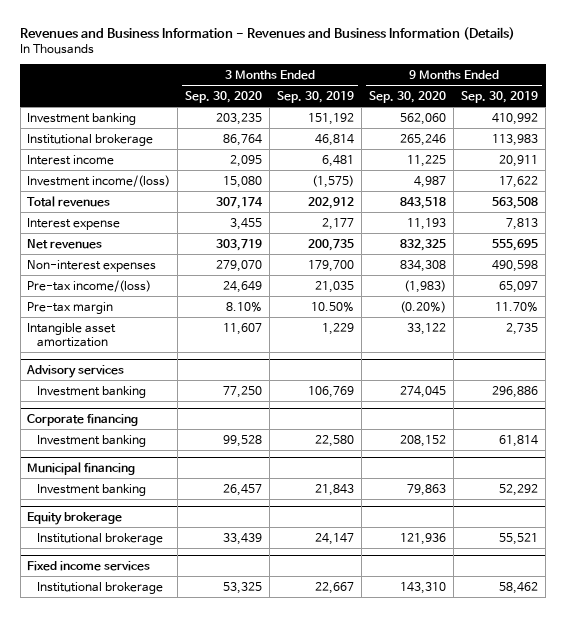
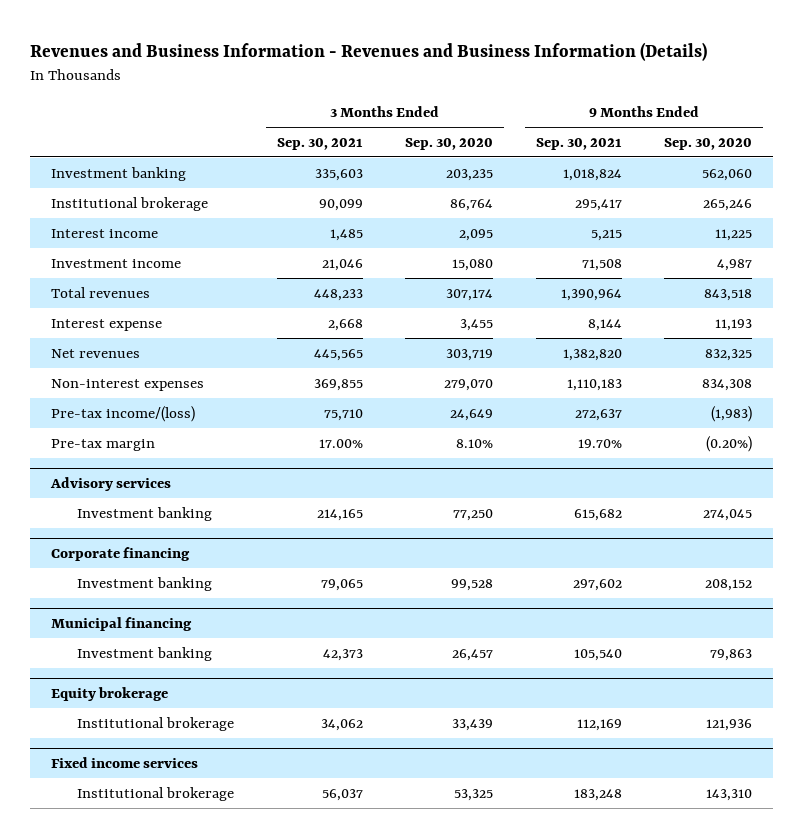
[277,90,355,103] Sep. 30, 2019 -> none
[461,90,539,103] Sep. 30, 2019 -> none
none -> [276,137,363,150] Sep. 30, 2021
none -> [535,137,622,150] Sep. 30, 2021
[27,174,171,187] Investment income/(loss) -> [51,258,182,268] Investment income
[27,322,117,347] Intangible asset amortization -> none

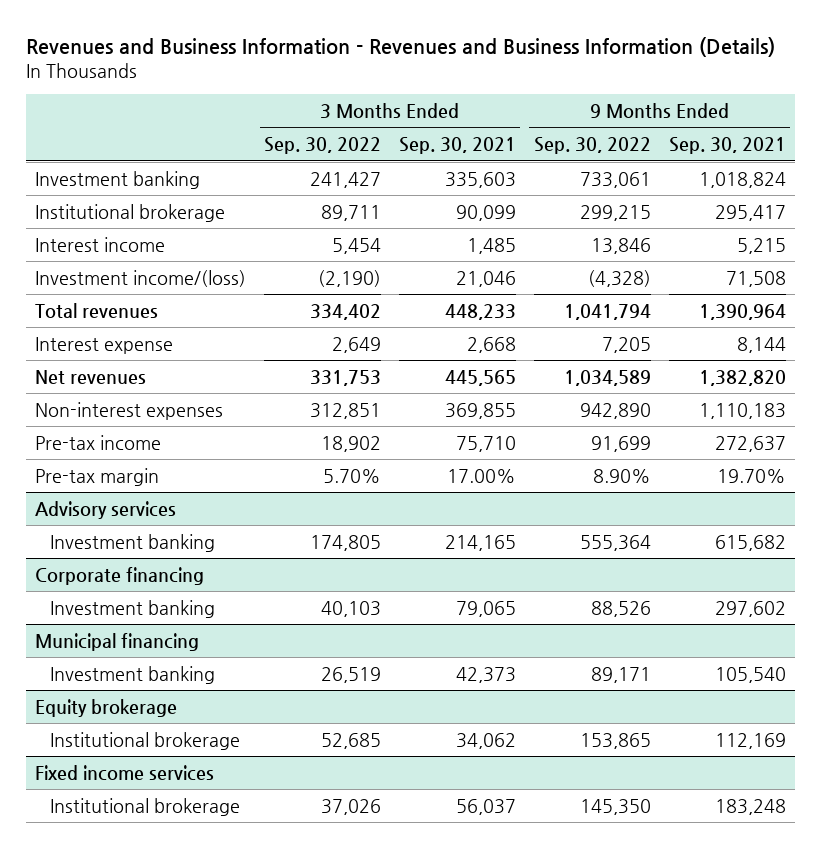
[405,137,494,150] Sep. 30, 2020 -> none
[663,137,752,150] Sep. 30, 2020 -> none
none -> [264,137,382,155] Sep. 30, 2022
none -> [533,137,651,155] Sep. 30, 2022
[51,258,182,268] Investment income -> [35,269,247,287] Investment income/(loss)
[51,405,196,422] Pre-tax income/(loss) -> [35,434,162,450] Pre-tax income

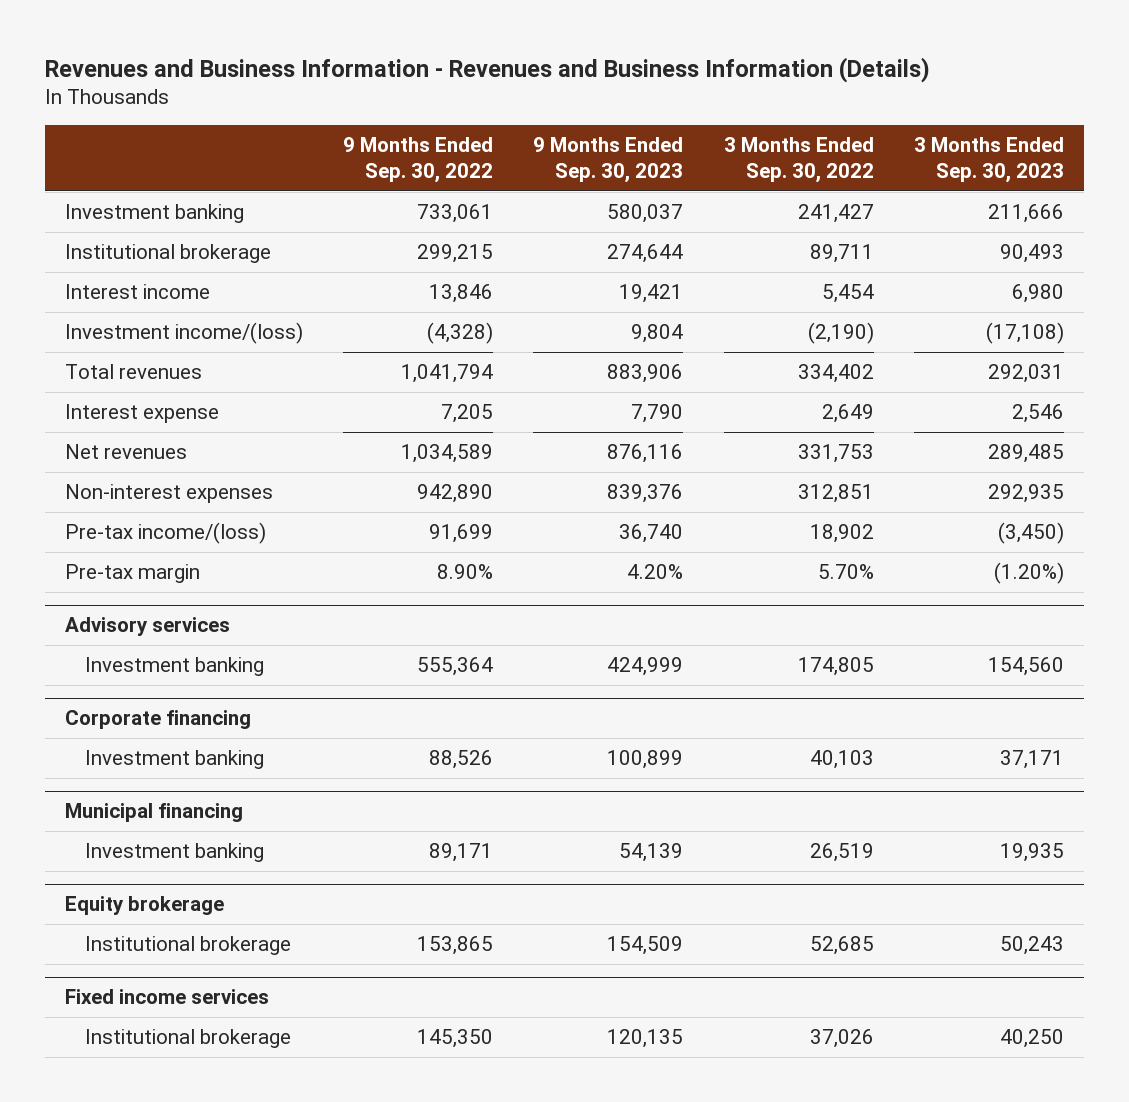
[398,137,516,155] Sep. 30, 2021 -> none
[668,137,786,155] Sep. 30, 2021 -> none
none -> [533,136,684,183] 9 Months Ended Sep. 30, 2023
none -> [913,136,1064,183] 3 Months Ended Sep. 30, 2023
[35,434,162,450] Pre-tax income -> [64,522,266,545] Pre-tax income/(loss)

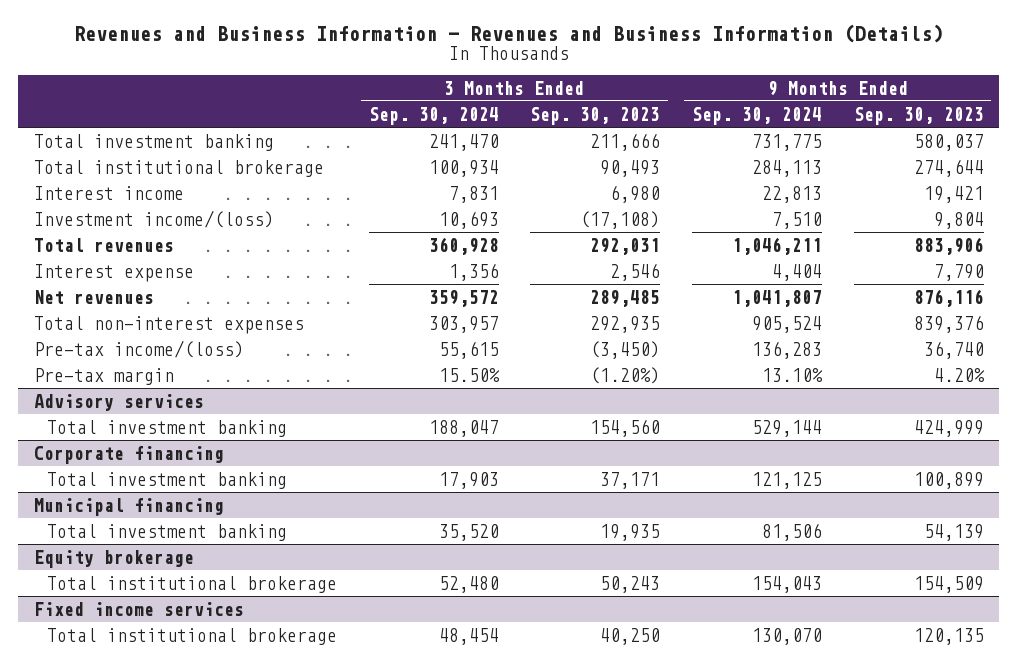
[343,136,494,183] 9 Months Ended Sep. 30, 2022 -> none
[723,136,874,183] 3 Months Ended Sep. 30, 2022 -> none
none -> [368,106,499,125] Sep. 30, 2024
none -> [691,106,822,125] Sep. 30, 2024
[64,204,244,224] Investment banking -> [33,133,274,151] Total investment banking
[64,244,271,264] Institutional brokerage -> [33,159,324,177] Total institutional brokerage
[64,484,273,504] Non-interest expenses -> [33,315,304,334] Total non-interest expenses
[85,657,265,677] Investment banking -> [47,419,288,437] Total investment banking
[85,750,265,770] Investment banking -> [47,471,288,489] Total investment banking
[85,843,265,863] Investment banking -> [47,523,288,541] Total investment banking
[85,936,292,956] Institutional brokerage -> [47,575,338,593] Total institutional brokerage
[85,1029,292,1049] Institutional brokerage -> [47,627,338,645] Total institutional brokerage

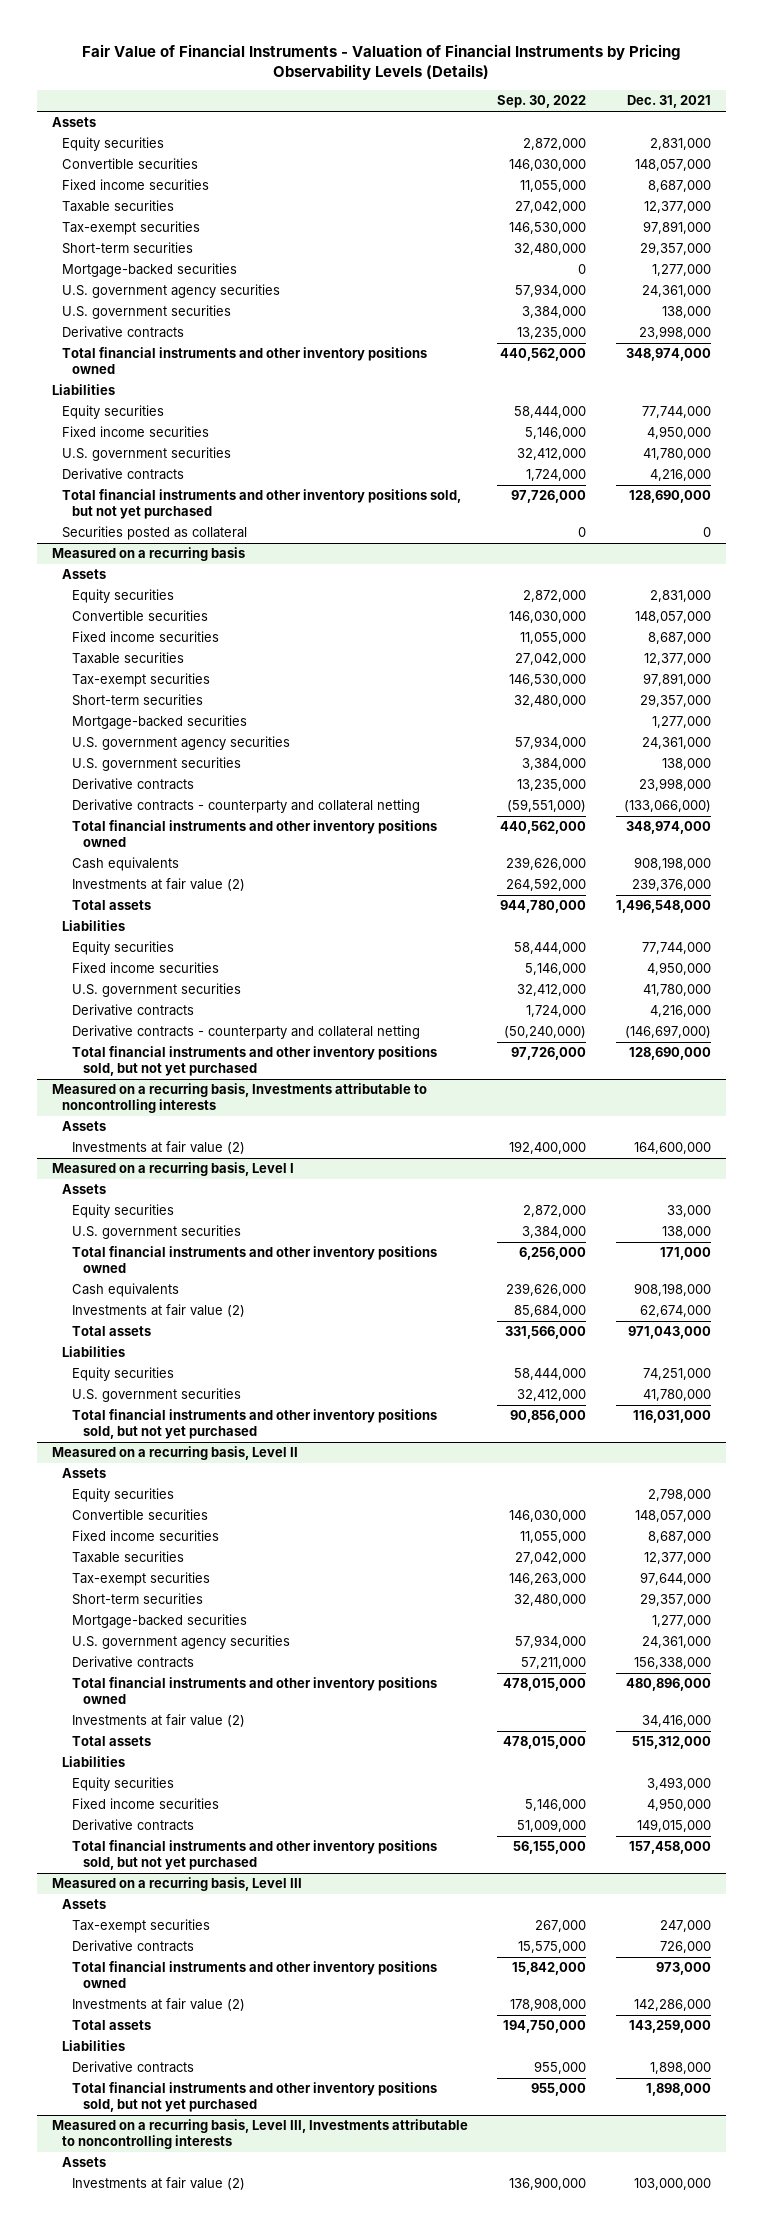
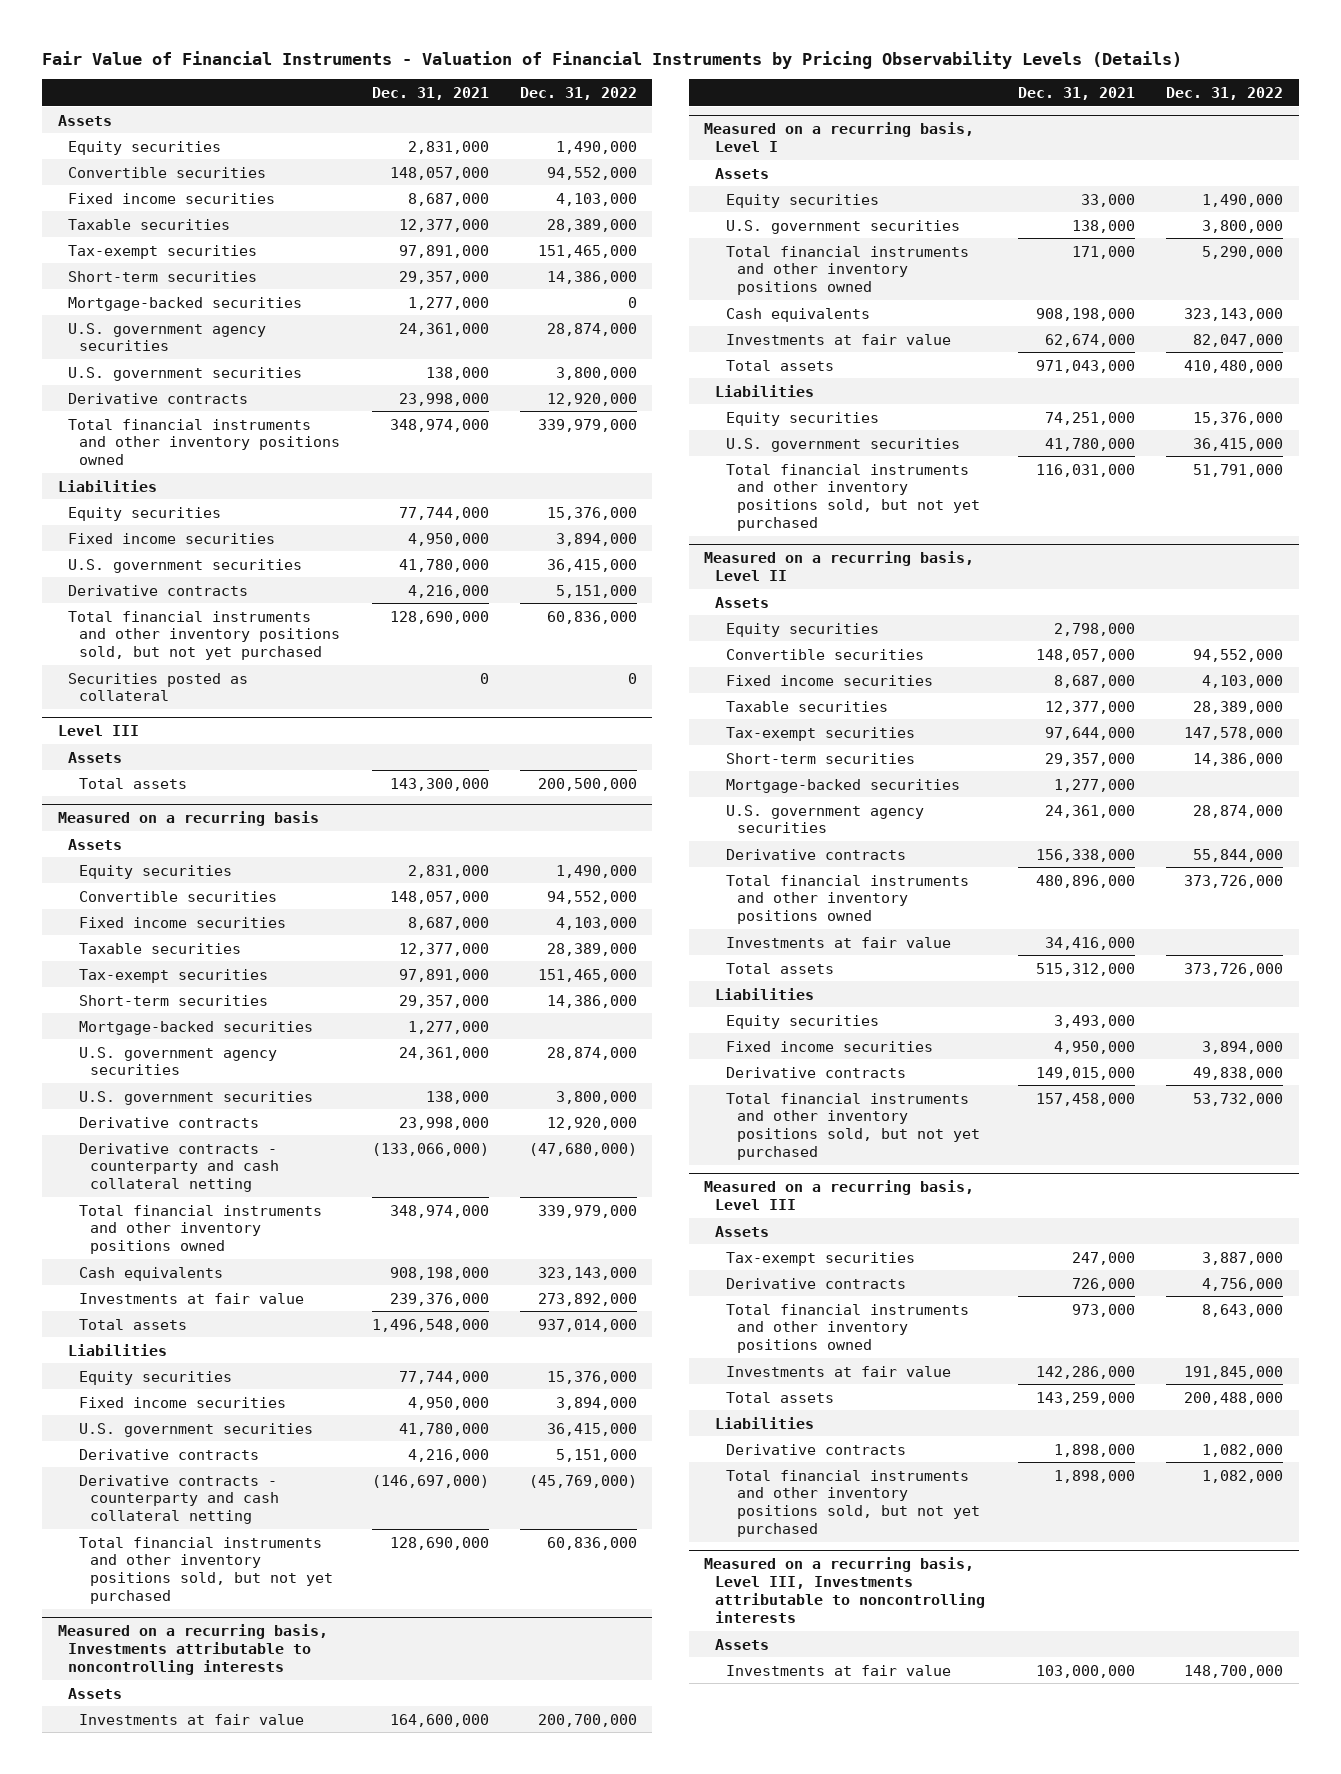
[497,95,587,109] Sep. 30, 2022 -> none
none -> [519,86,637,100] Dec. 31, 2022
none -> [57,725,139,737] Level III
none -> [68,751,123,763] Assets
none -> [79,777,188,789] Total assets
[72,799,421,814] Derivative contracts - counterparty and collateral netting -> [79,1142,280,1193] Derivative contracts - counterparty and cash collateral netting
[72,878,246,892] Investments at fair value (2) -> [79,1292,305,1304] Investments at fair value
[72,1025,421,1040] Derivative contracts - counterparty and collateral netting -> [79,1474,280,1525] Derivative contracts - counterparty and cash collateral netting
[72,1141,246,1155] Investments at fair value (2) -> [79,1713,305,1725] Investments at fair value
[72,1304,246,1318] Investments at fair value (2) -> [726,333,952,345] Investments at fair value
[72,1714,246,1728] Investments at fair value (2) -> [726,936,952,948] Investments at fair value
[72,1998,246,2012] Investments at fair value (2) -> [726,1365,952,1377] Investments at fair value
[72,2177,246,2191] Investments at fair value (2) -> [726,1664,952,1676] Investments at fair value

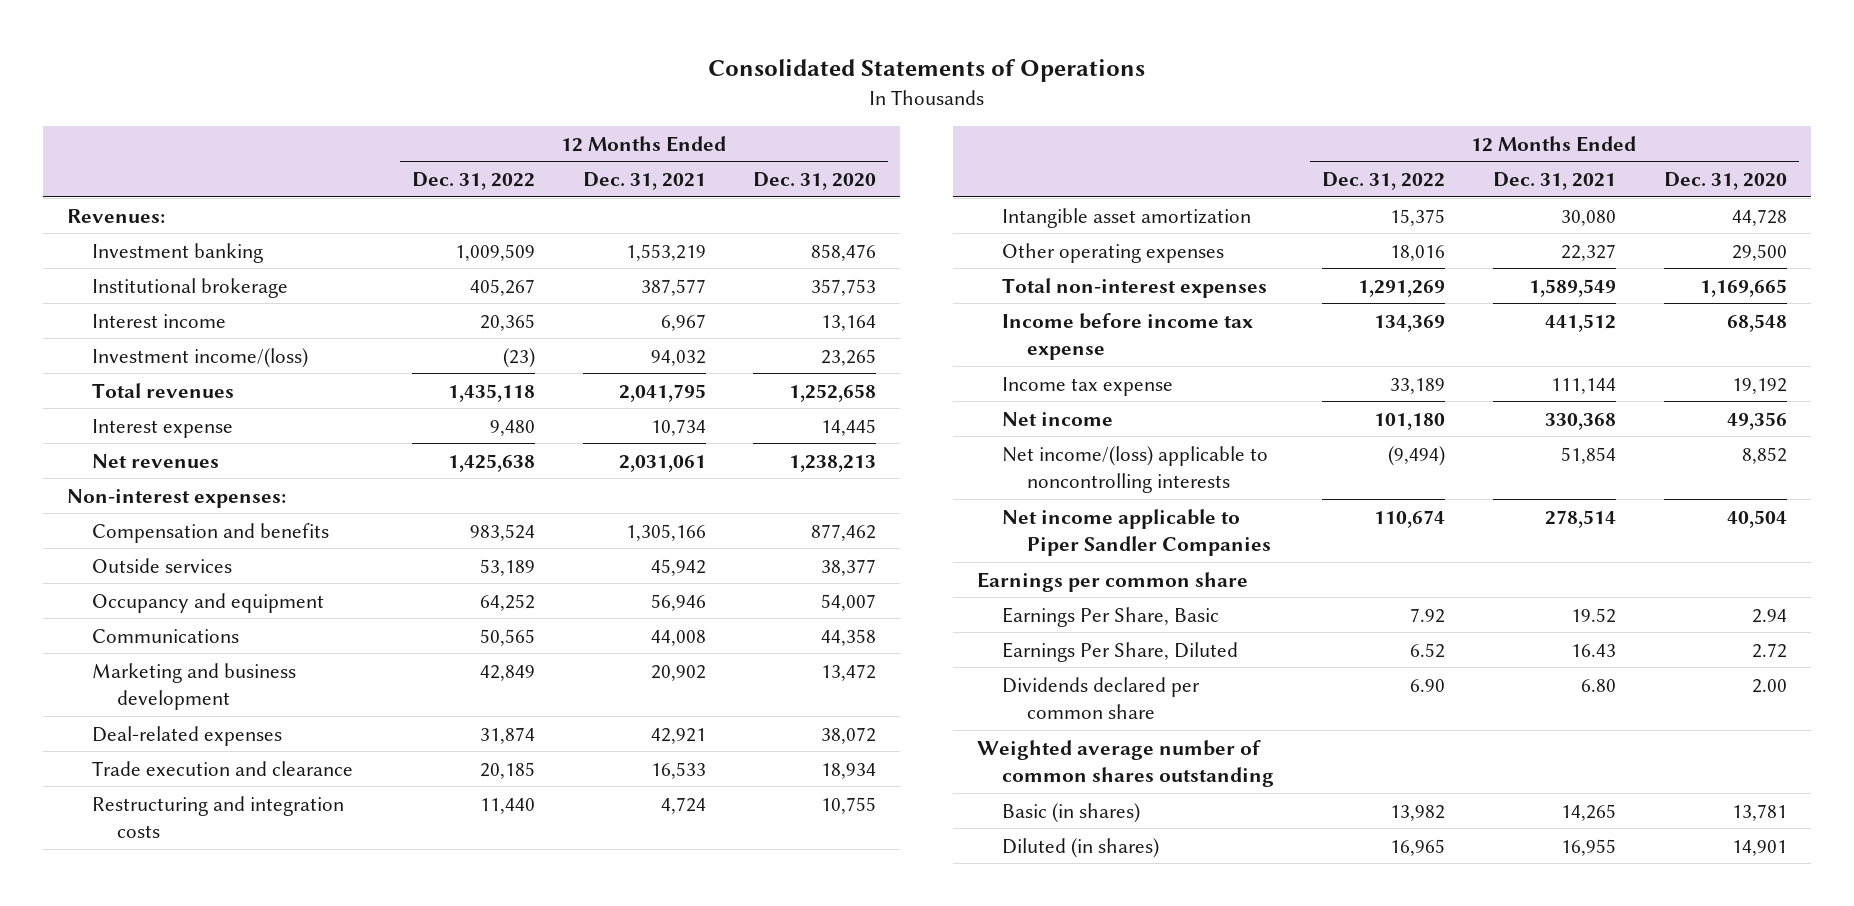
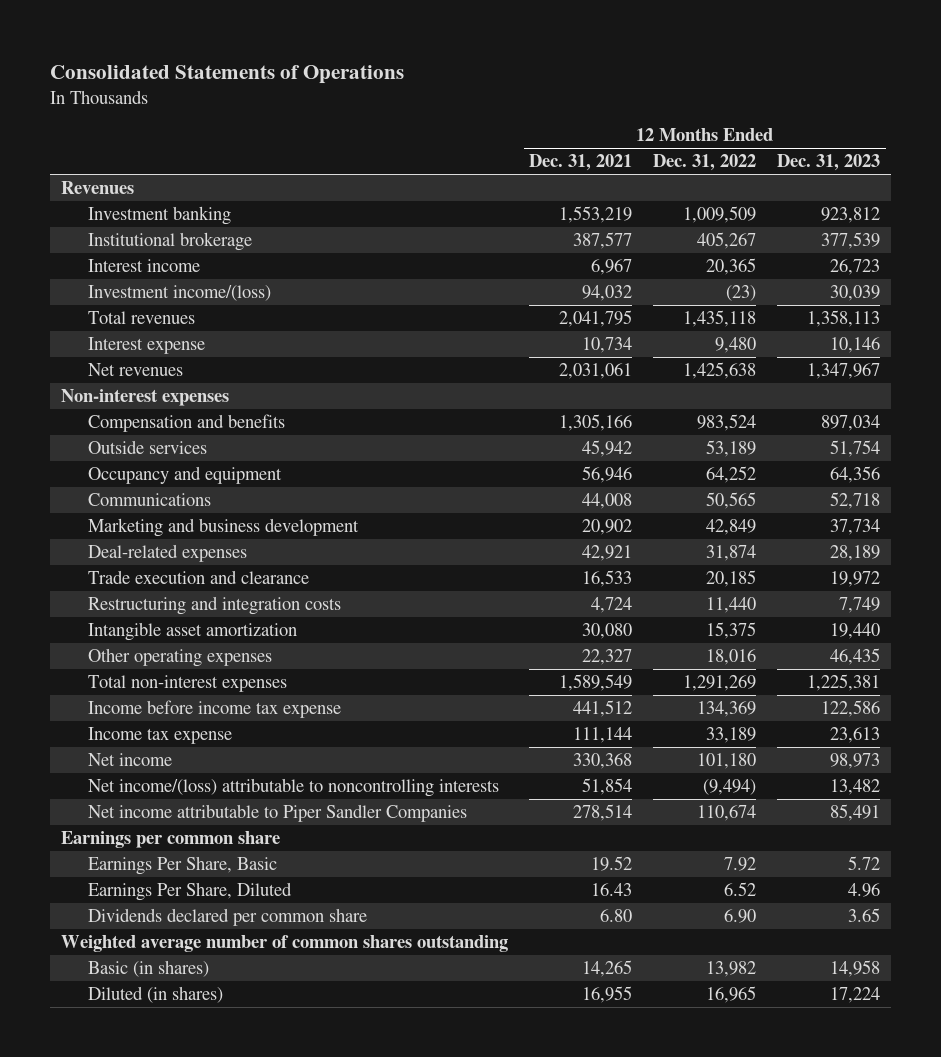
[753,171,877,190] Dec. 31, 2020 -> none
none -> [777,154,881,172] Dec. 31, 2023
[67,208,166,223] Revenues: -> [60,181,134,195] Revenues
[67,488,287,508] Non-interest expenses: -> [60,389,229,407] Non-interest expenses
[1002,445,1269,493] Net income/(loss) applicable to noncontrolling interests -> [88,778,500,798] Net income/(loss) attributable to noncontrolling interests
[1002,508,1272,556] Net income applicable to Piper Sandler Companies -> [88,804,468,823] Net income attributable to Piper Sandler Companies

